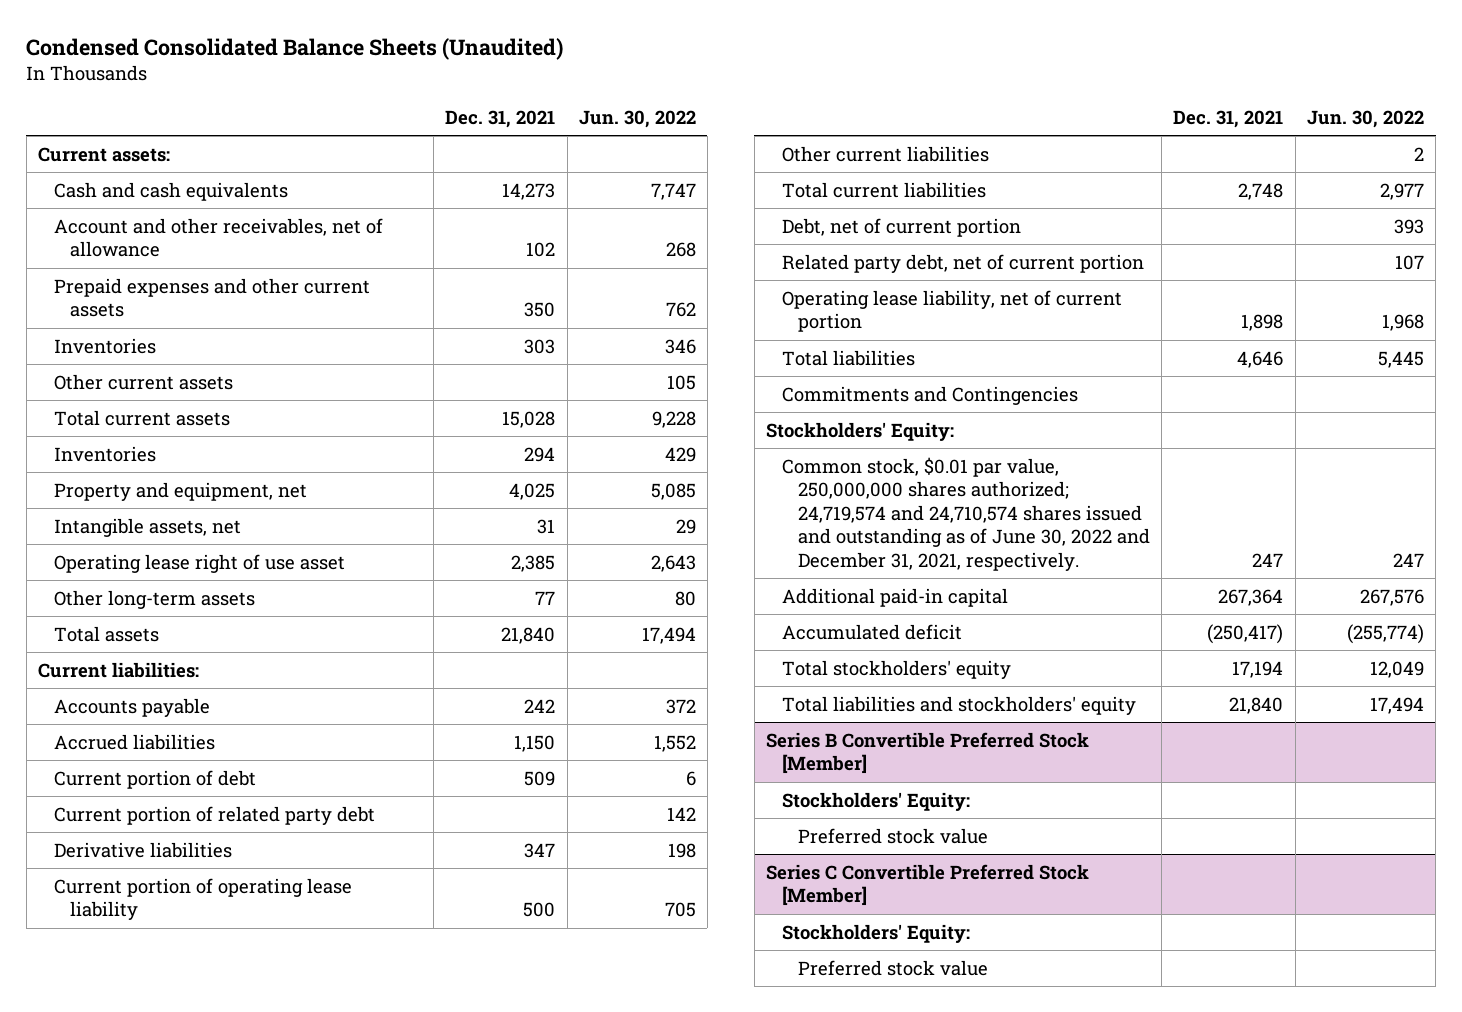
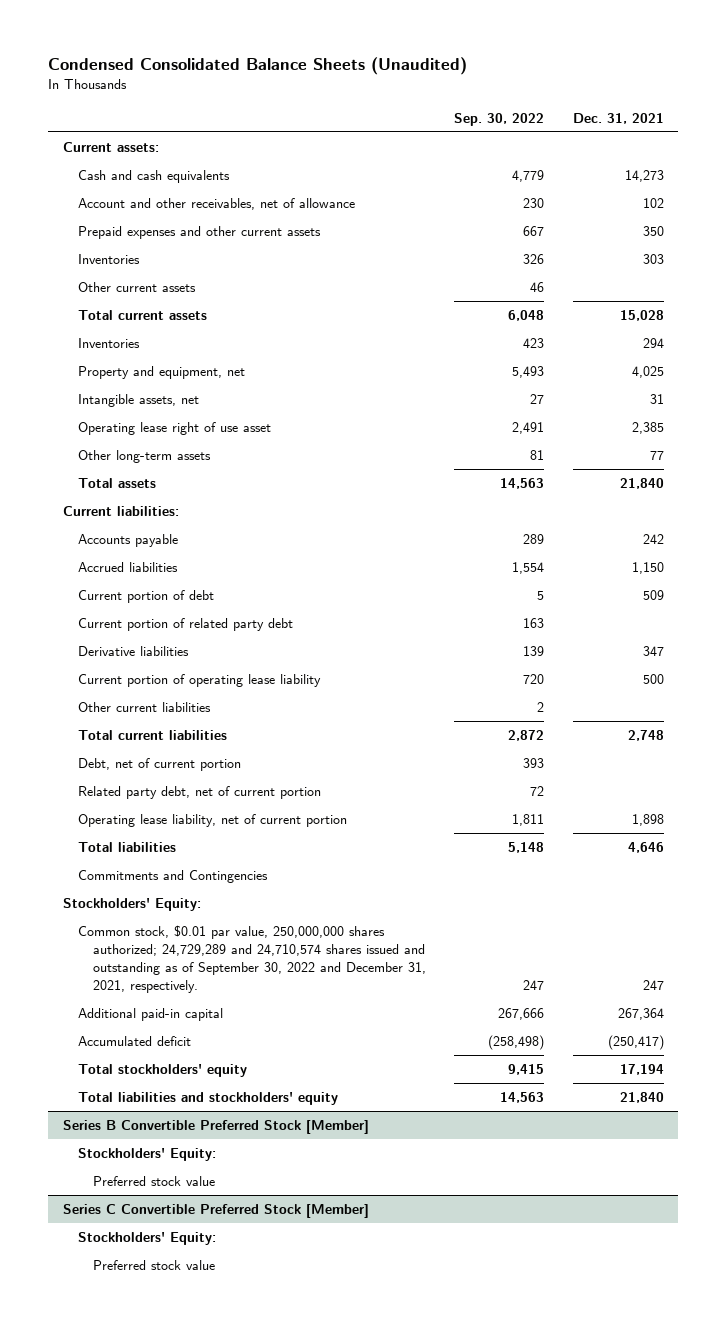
[578,109,696,128] Jun. 30, 2022 -> none
none -> [454,112,545,126] Sep. 30, 2022
[781,456,1150,571] Common stock, $0.01 par value, 250,000,000 shares authorized; 24,719,574 and 24,710,574 shares issued and outstanding as of June 30, 2022 and December 31, 2021, respectively. -> [77,924,426,993] Common stock, $0.01 par value, 250,000,000 shares authorized; 24,729,289 and 24,710,574 shares issued and outstanding as of September 30, 2022 and December 31, 2021, respectively.

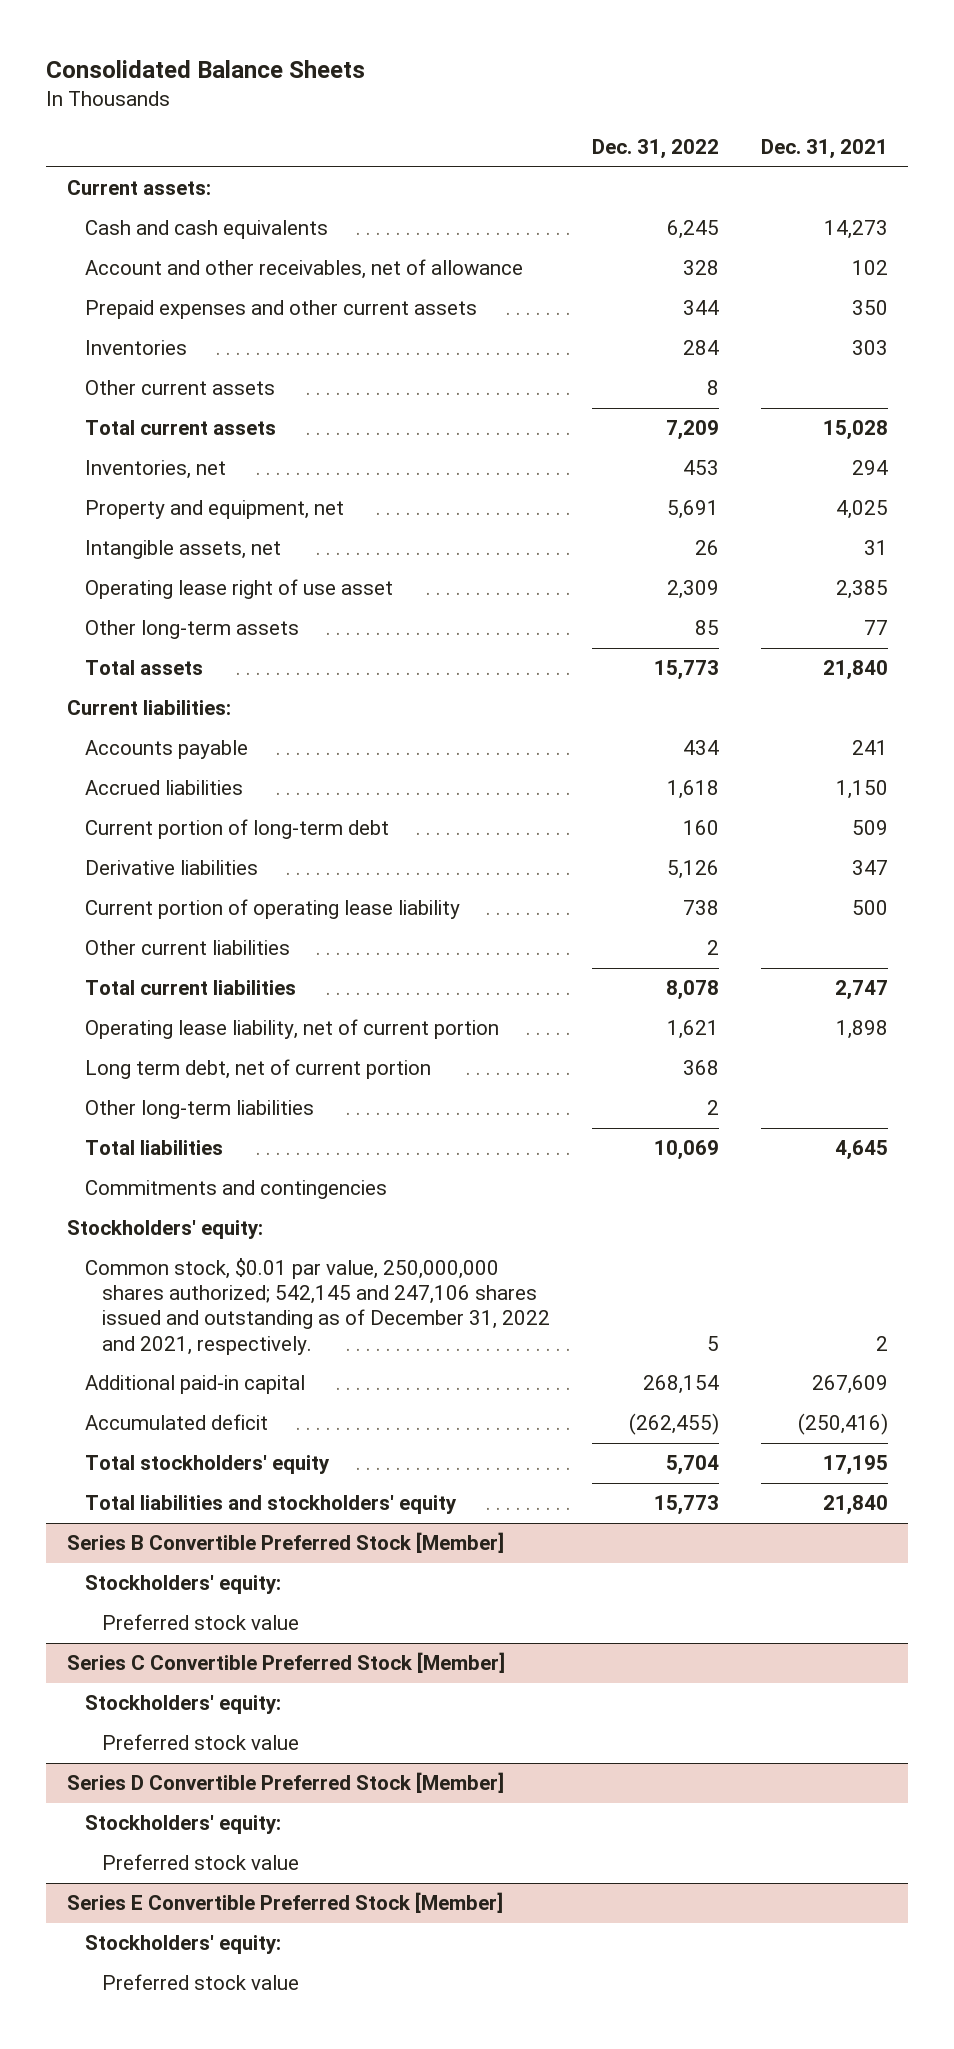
[48,57,468,76] Condensed Consolidated Balance Sheets (Unaudited) -> [45,60,365,79] Consolidated Balance Sheets
[454,112,545,126] Sep. 30, 2022 -> none
none -> [592,139,720,160] Dec. 31, 2022
[77,337,140,348] Inventories -> [84,460,226,480] Inventories, net
[642,533,664,544] 242 -> [851,740,888,756] 241
[77,617,293,631] Current portion of related party debt -> none
[77,589,214,603] Current portion of debt -> [84,819,389,840] Current portion of long-term debt
[77,757,241,771] Debt, net of current portion -> none
[77,785,321,799] Related party debt, net of current portion -> none
[627,729,664,741] 2,748 -> [834,980,888,1001] 2,747
none -> [84,1059,431,1080] Long term debt, net of current portion
none -> [84,1100,314,1120] Other long-term liabilities
[627,841,664,853] 4,646 -> [834,1140,888,1161] 4,645
[77,869,268,883] Commitments and Contingencies -> [84,1180,387,1200] Commitments and contingencies
[62,897,201,911] Stockholders' Equity: -> [66,1220,263,1240] Stockholders' equity:
[77,924,426,993] Common stock, $0.01 par value, 250,000,000 shares authorized; 24,729,289 and 24,710,574 shares issued and outstanding as of September 30, 2022 and December 31, 2021, respectively. -> [84,1258,551,1355] Common stock, $0.01 par value, 250,000,000 shares authorized; 542,145 and 247,106 shares issued and outstanding as of December 31, 2022 and 2021, respectively.
[642,979,664,990] 247 -> [875,1335,888,1351] 2
[617,1007,664,1020] 267,364 -> [811,1375,888,1395] 267,609
[607,1034,664,1050] (250,417) -> [797,1413,888,1436] (250,416)
[619,1063,664,1075] 17,194 -> [822,1455,888,1476] 17,195
[77,1147,216,1161] Stockholders' Equity: -> [84,1575,281,1595] Stockholders' equity:
[77,1231,216,1245] Stockholders' Equity: -> [84,1695,281,1715] Stockholders' equity:
none -> [66,1772,504,1794] Series D Convertible Preferred Stock [Member]
none -> [84,1815,281,1835] Stockholders' equity:
none -> [102,1854,300,1871] Preferred stock value
none -> [66,1892,503,1914] Series E Convertible Preferred Stock [Member]
none -> [84,1935,281,1955] Stockholders' equity:
none -> [102,1974,300,1991] Preferred stock value

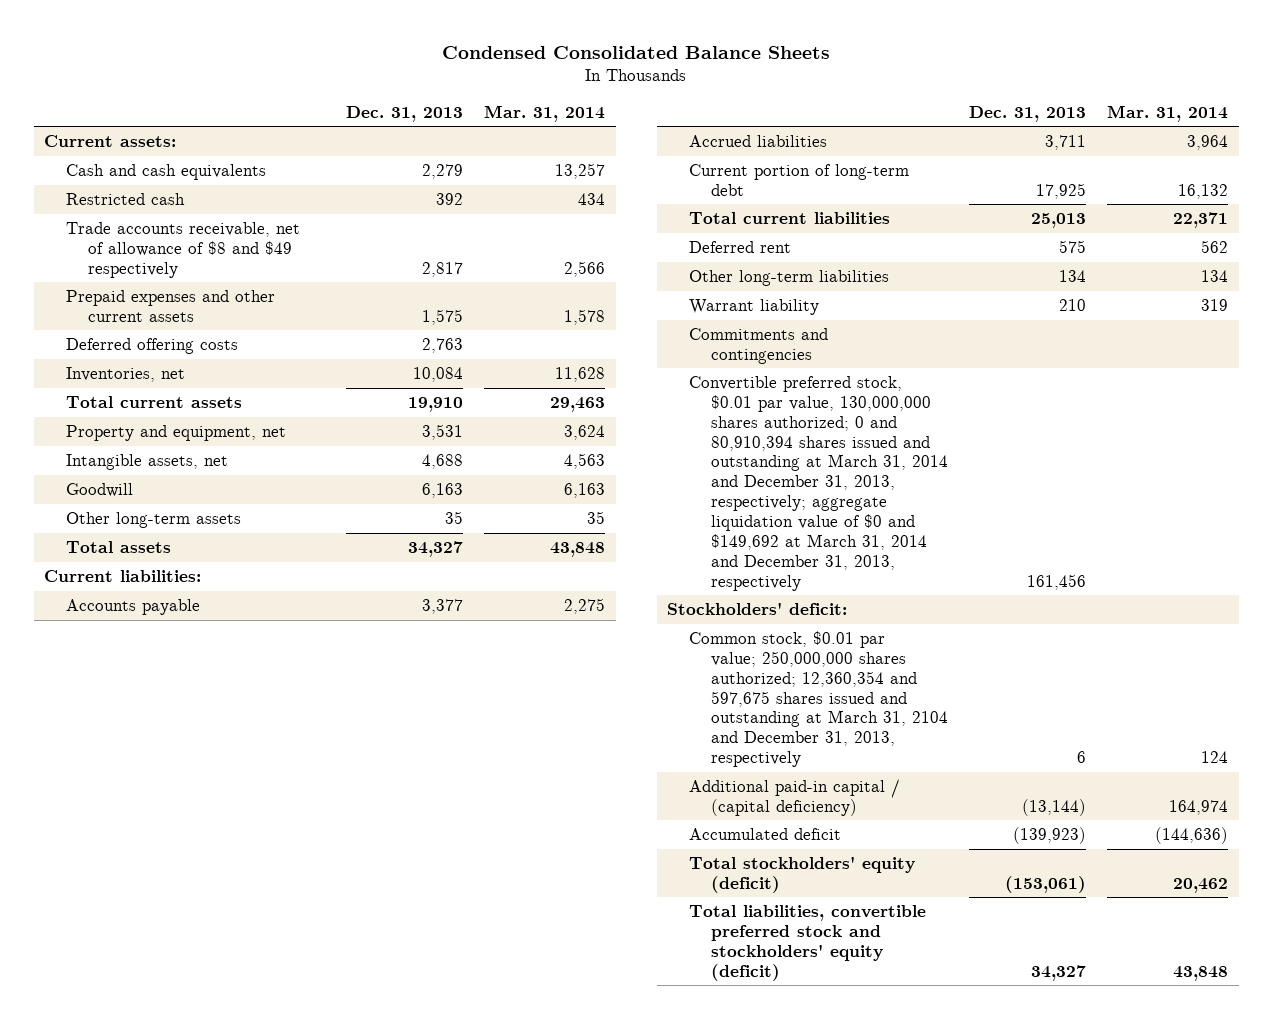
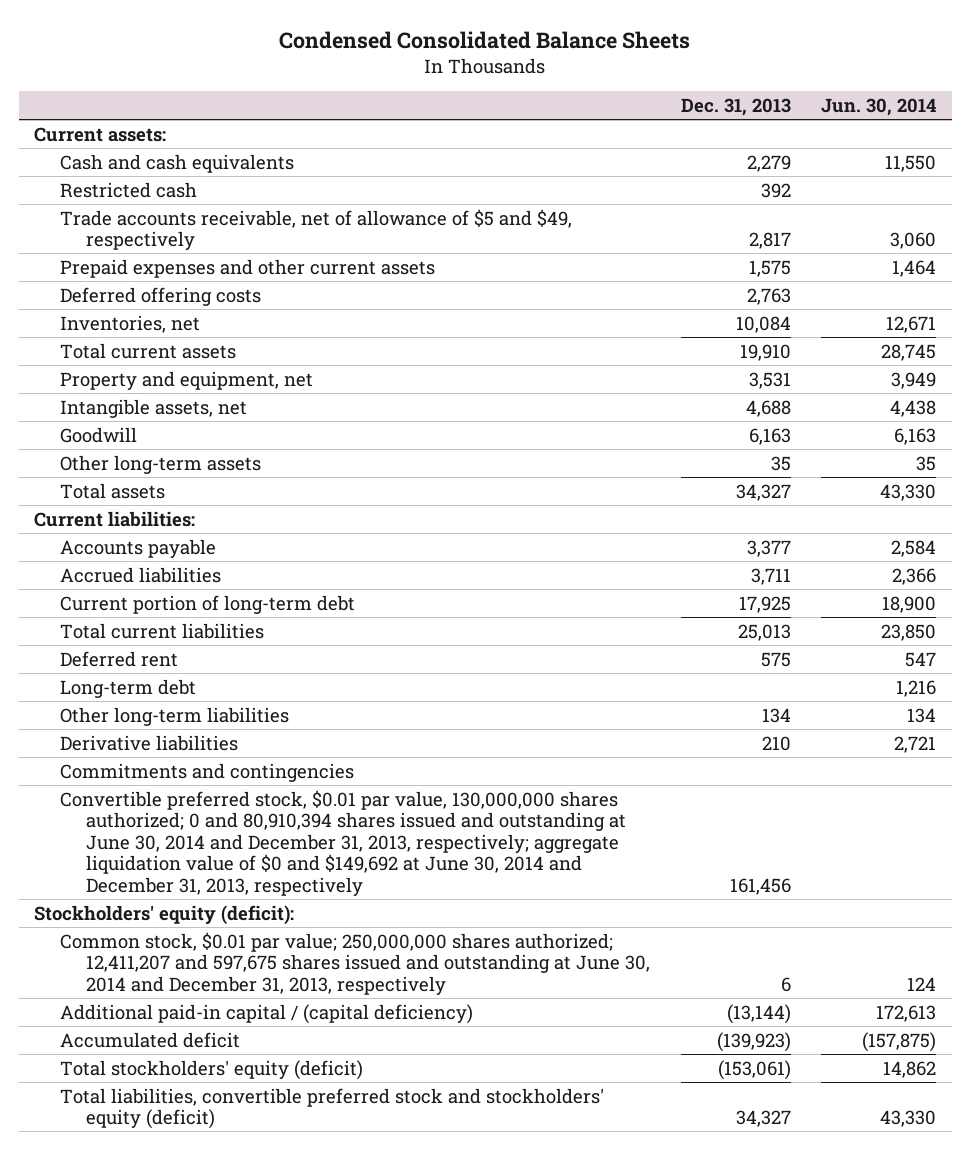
[484,104,606,122] Mar. 31, 2014 -> none
none -> [821,97,937,116] Jun. 30, 2014
[66,221,301,278] Trade accounts receivable, net of allowance of $8 and $49 respectively -> [60,208,573,251] Trade accounts receivable, net of allowance of $5 and $49, respectively
none -> [60,678,197,698] Long-term debt
[688,298,819,315] Warrant liability -> none
none -> [60,734,239,751] Derivative liabilities
[688,375,948,591] Convertible preferred stock, $0.01 par value, 130,000,000 shares authorized; 0 and 80,910,394 shares issued and outstanding at March 31, 2014 and December 31, 2013, respectively; aggregate liquidation value of $0 and $149,692 at March 31, 2014 and December 31, 2013, respectively -> [60,789,627,896] Convertible preferred stock, $0.01 par value, 130,000,000 shares authorized; 0 and 80,910,394 shares issued and outstanding at June 30, 2014 and December 31, 2013, respectively; aggregate liquidation value of $0 and $149,692 at June 30, 2014 and December 31, 2013, respectively
[667,601,848,615] Stockholders' deficit: -> [34,904,295,925] Stockholders' equity (deficit):
[688,630,948,768] Common stock, $0.01 par value; 250,000,000 shares authorized; 12,360,354 and 597,675 shares issued and outstanding at March 31, 2104 and December 31, 2013, respectively -> [60,931,651,995] Common stock, $0.01 par value; 250,000,000 shares authorized; 12,411,207 and 597,675 shares issued and outstanding at June 30, 2014 and December 31, 2013, respectively

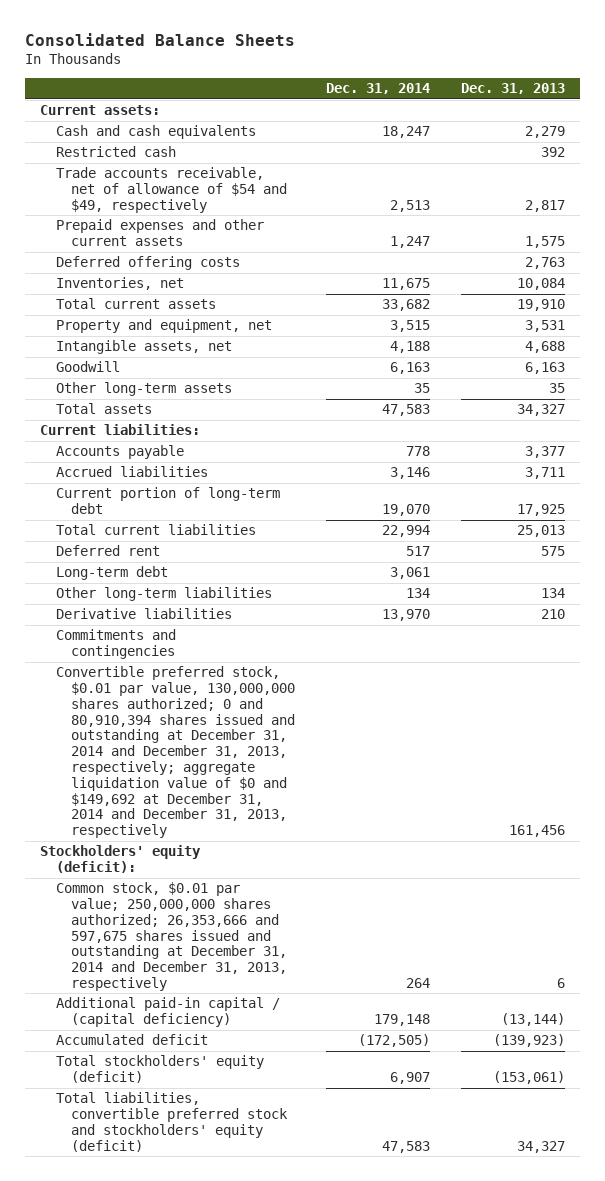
[279,30,691,49] Condensed Consolidated Balance Sheets -> [25,33,296,47] Consolidated Balance Sheets
[821,97,937,116] Jun. 30, 2014 -> none
none -> [326,83,431,95] Dec. 31, 2014
[60,208,573,251] Trade accounts receivable, net of allowance of $5 and $49, respectively -> [55,167,288,213] Trade accounts receivable, net of allowance of $54 and $49, respectively
[60,789,627,896] Convertible preferred stock, $0.01 par value, 130,000,000 shares authorized; 0 and 80,910,394 shares issued and outstanding at June 30, 2014 and December 31, 2013, respectively; aggregate liquidation value of $0 and $149,692 at June 30, 2014 and December 31, 2013, respectively -> [55,666,296,839] Convertible preferred stock, $0.01 par value, 130,000,000 shares authorized; 0 and 80,910,394 shares issued and outstanding at December 31, 2014 and December 31, 2013, respectively; aggregate liquidation value of $0 and $149,692 at December 31, 2014 and December 31, 2013, respectively
[60,931,651,995] Common stock, $0.01 par value; 250,000,000 shares authorized; 12,411,207 and 597,675 shares issued and outstanding at June 30, 2014 and December 31, 2013, respectively -> [55,882,288,992] Common stock, $0.01 par value; 250,000,000 shares authorized; 26,353,666 and 597,675 shares issued and outstanding at December 31, 2014 and December 31, 2013, respectively

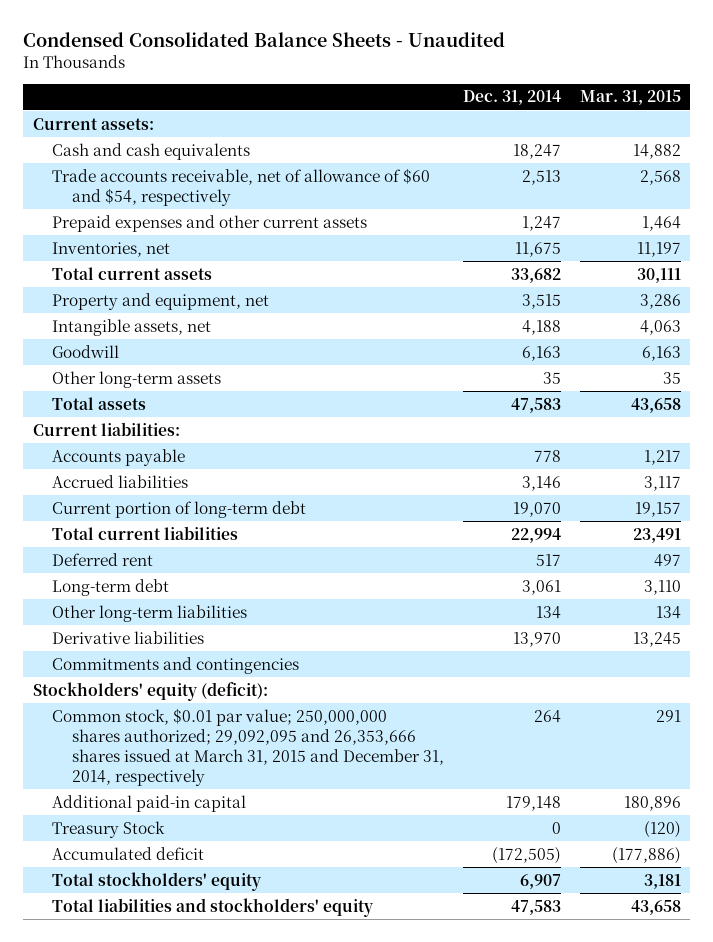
[25,33,296,47] Consolidated Balance Sheets -> [23,32,506,48] Condensed Consolidated Balance Sheets - Unaudited
[460,83,565,95] Dec. 31, 2013 -> none
none -> [579,90,681,106] Mar. 31, 2015
[55,146,176,158] Restricted cash -> none
[55,167,288,213] Trade accounts receivable, net of allowance of $54 and $49, respectively -> [52,167,431,206] Trade accounts receivable, net of allowance of $60 and $54, respectively
[55,256,240,271] Deferred offering costs -> none
[55,666,296,839] Convertible preferred stock, $0.01 par value, 130,000,000 shares authorized; 0 and 80,910,394 shares issued and outstanding at December 31, 2014 and December 31, 2013, respectively; aggregate liquidation value of $0 and $149,692 at December 31, 2014 and December 31, 2013, respectively -> none
[55,882,288,992] Common stock, $0.01 par value; 250,000,000 shares authorized; 26,353,666 and 597,675 shares issued and outstanding at December 31, 2014 and December 31, 2013, respectively -> [52,707,444,786] Common stock, $0.01 par value; 250,000,000 shares authorized; 29,092,095 and 26,353,666 shares issued at March 31, 2015 and December 31, 2014, respectively
[55,997,280,1028] Additional paid-in capital / (capital deficiency) -> [52,794,247,812] Additional paid-in capital
none -> [52,820,166,838] Treasury Stock
[55,1055,264,1084] Total stockholders' equity (deficit) -> [52,871,262,891] Total stockholders' equity
[55,1092,289,1152] Total liabilities, convertible preferred stock and stockholders' equity (deficit) -> [52,897,374,917] Total liabilities and stockholders' equity

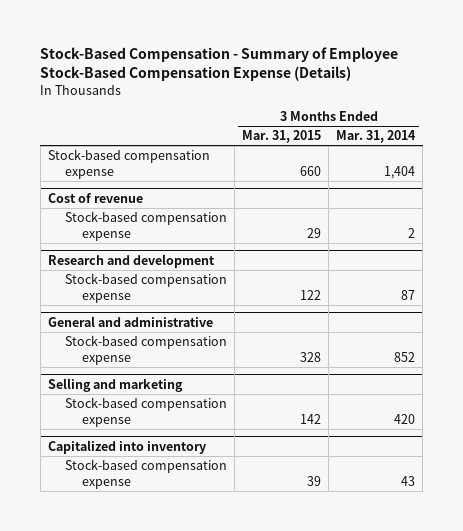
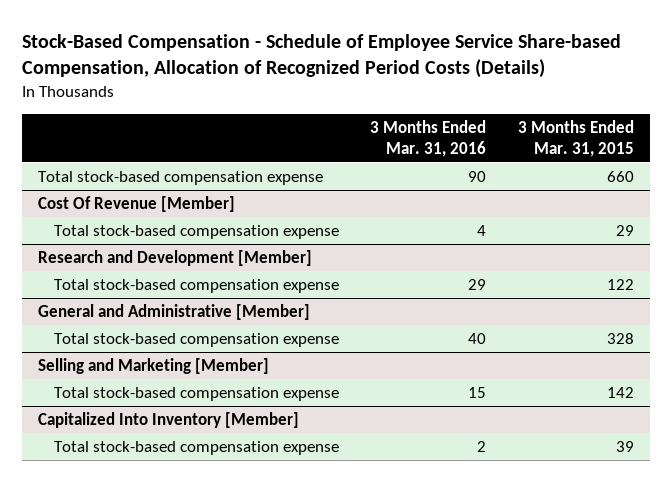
[40,47,399,82] Stock-Based Compensation - Summary of Employee Stock-Based Compensation Expense (Details) -> [21,33,621,79] Stock-Based Compensation - Schedule of Employee Service Share-based Compensation, Allocation of Recognized Period Costs (Details)
[336,130,417,144] Mar. 31, 2014 -> none
none -> [370,119,487,157] 3 Months Ended Mar. 31, 2016
[47,148,210,179] Stock-based compensation expense -> [37,170,323,185] Total stock-based compensation expense
[47,192,143,203] Cost of revenue -> [37,195,235,212] Cost Of Revenue [Member]
[64,210,227,241] Stock-based compensation expense -> [53,224,339,239] Total stock-based compensation expense
[47,253,215,268] Research and development -> [37,249,312,266] Research and Development [Member]
[64,272,227,303] Stock-based compensation expense -> [53,278,339,293] Total stock-based compensation expense
[47,315,213,327] General and administrative -> [37,303,310,320] General and Administrative [Member]
[64,334,227,365] Stock-based compensation expense -> [53,332,339,347] Total stock-based compensation expense
[47,377,183,392] Selling and marketing -> [37,357,269,374] Selling and Marketing [Member]
[64,396,227,427] Stock-based compensation expense -> [53,386,339,401] Total stock-based compensation expense
[47,439,206,454] Capitalized into inventory -> [37,411,299,428] Capitalized Into Inventory [Member]
[64,458,227,489] Stock-based compensation expense -> [53,440,339,455] Total stock-based compensation expense

